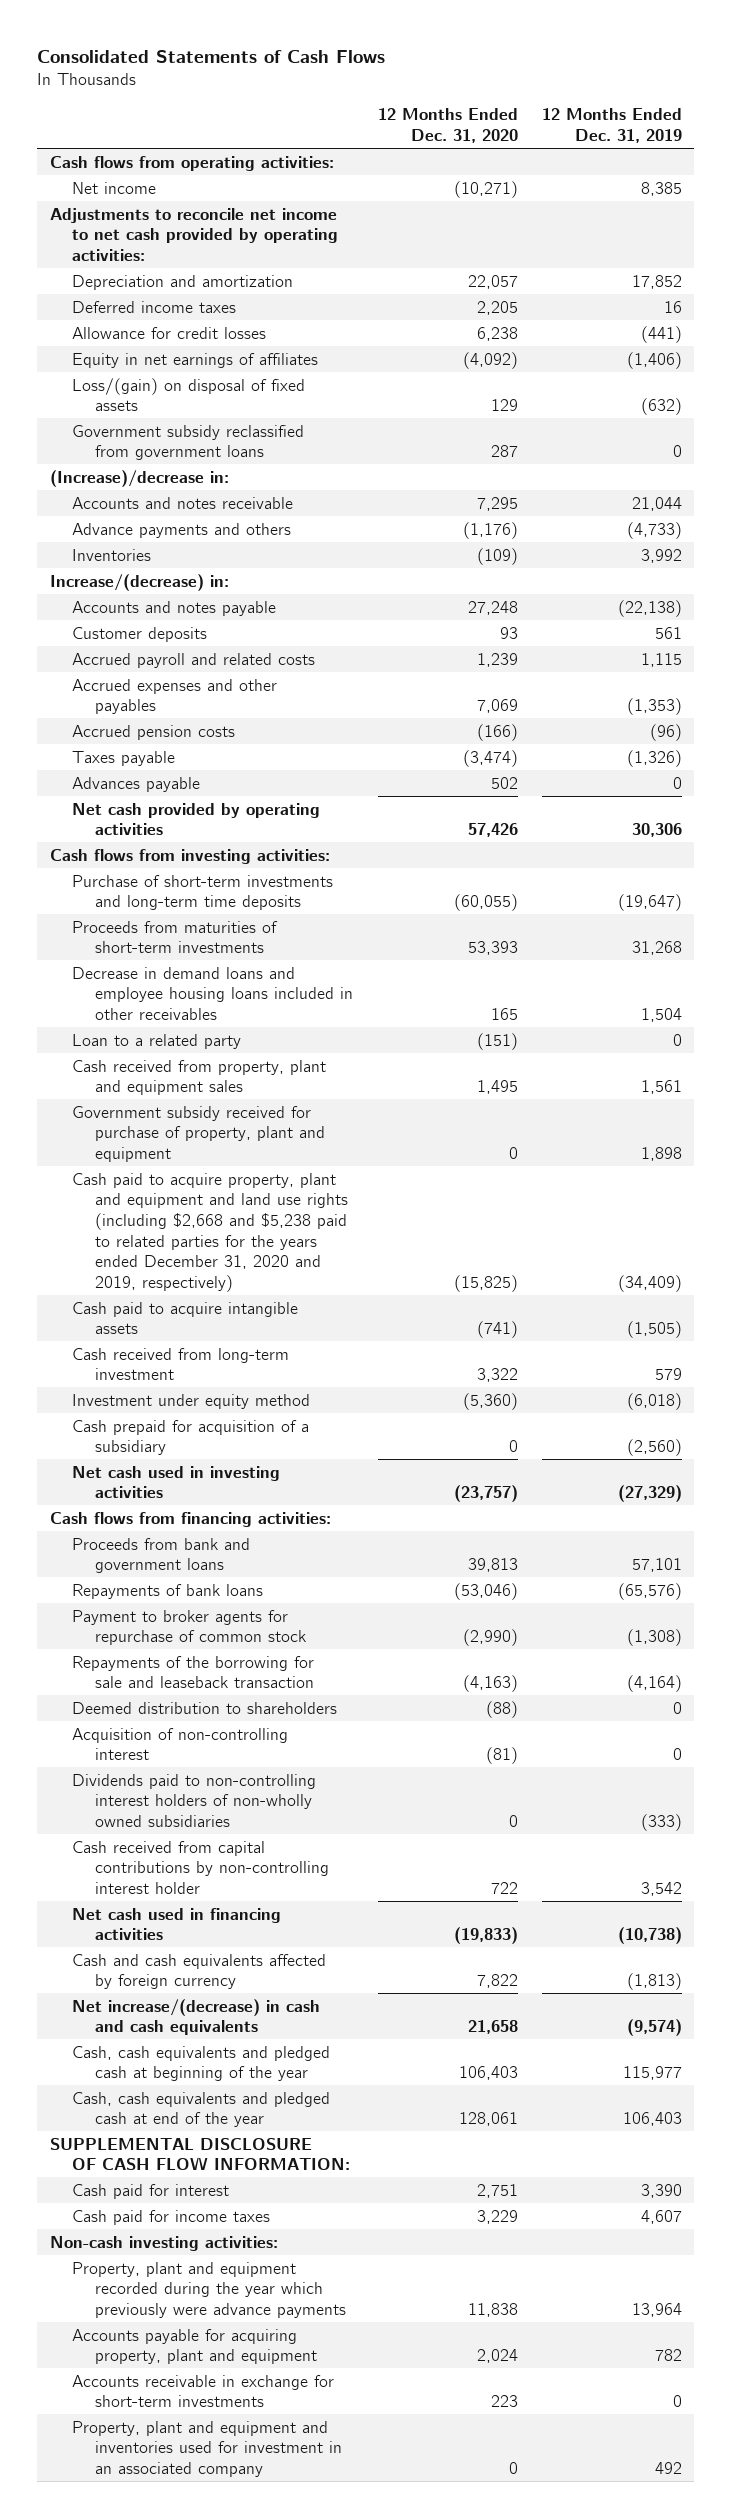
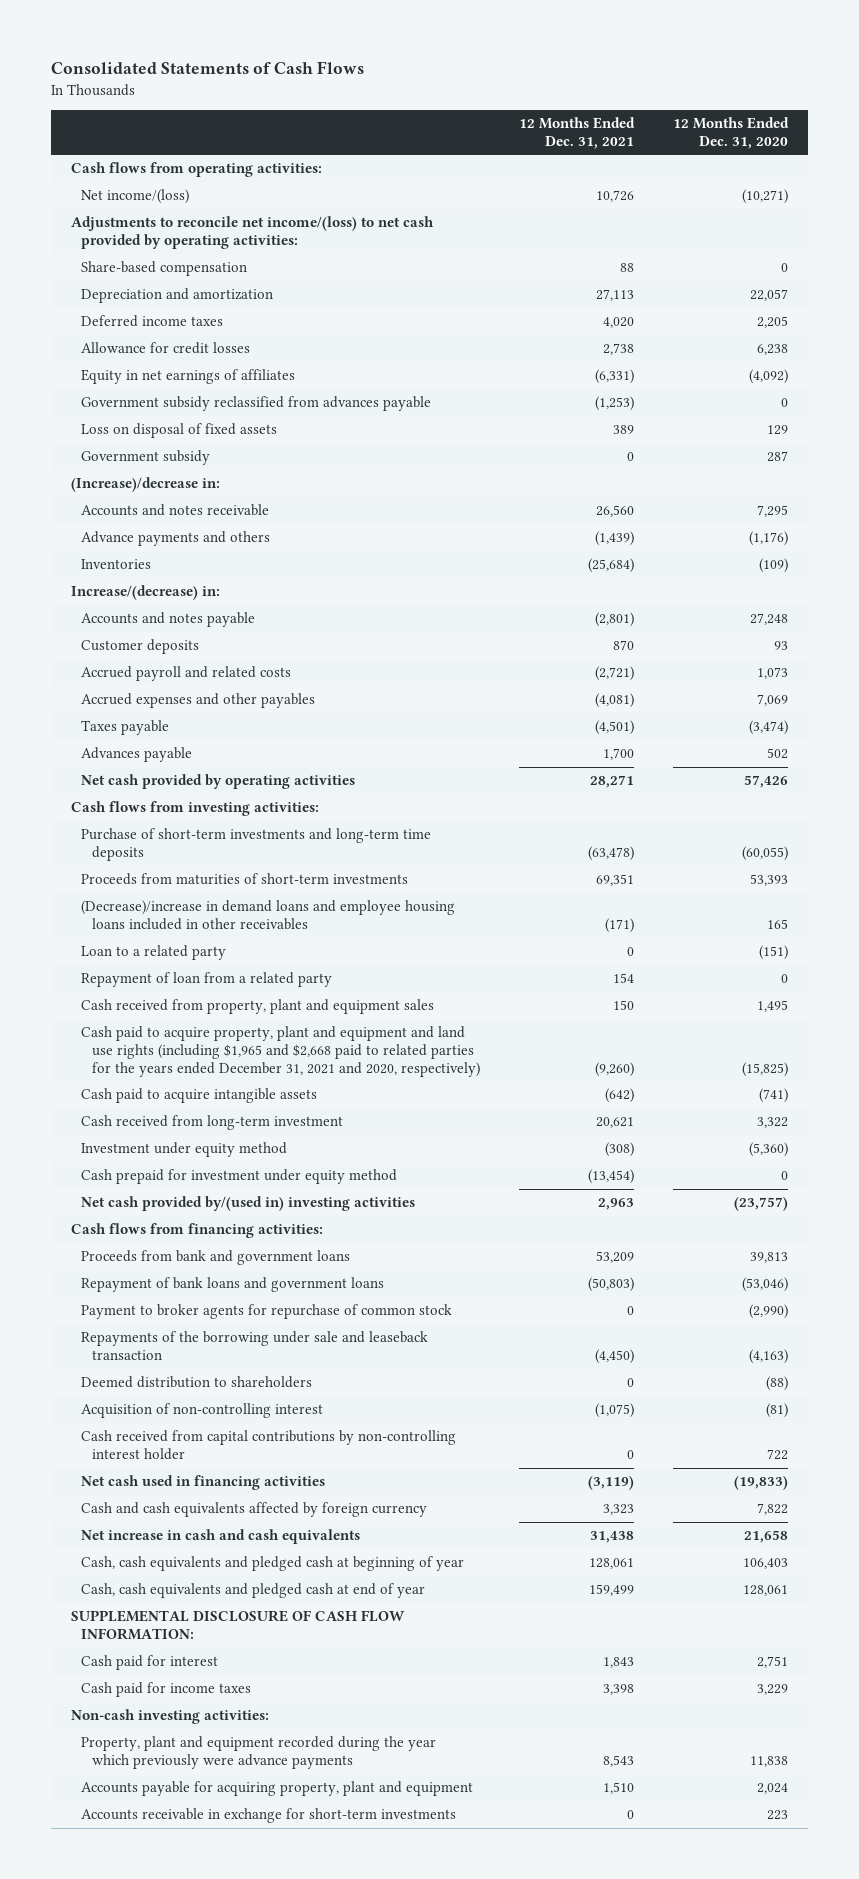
[542,108,683,143] 12 Months Ended Dec. 31, 2019 -> none
none -> [518,117,635,149] 12 Months Ended Dec. 31, 2021
[72,181,157,194] Net income -> [81,189,190,205] Net income/(loss)
[49,207,339,261] Adjustments to reconcile net income to net cash provided by operating activities: -> [70,216,434,250] Adjustments to reconcile net income/(loss) to net cash provided by operating activities:
none -> [81,261,248,277] Share-based compensation
none -> [81,396,432,412] Government subsidy reclassified from advances payable
[72,377,306,412] Loss/(gain) on disposal of fixed assets -> [81,423,278,439] Loss on disposal of fixed assets
[72,424,305,461] Government subsidy reclassified from government loans -> [81,450,211,466] Government subsidy
[476,652,518,667] 1,239 -> [757,667,789,680] 1,073
[72,724,236,740] Accrued pension costs -> none
[72,966,354,1020] Decrease in demand loans and employee housing loans included in other receivables -> [81,900,456,931] (Decrease)/increase in demand loans and employee housing loans included in other receivables
none -> [81,972,333,988] Repayment of loan from a related party
[72,1105,326,1162] Government subsidy received for purchase of property, plant and equipment -> none
[72,1172,349,1292] Cash paid to acquire property, plant and equipment and land use rights (including $2,668 and $5,238 paid to related parties for the years ended December 31, 2020 and 2019, respectively) -> [81,1026,480,1077] Cash paid to acquire property, plant and equipment and land use rights (including $1,965 and $2,668 paid to related parties for the years ended December 31, 2021 and 2020, respectively)
[72,1419,310,1456] Cash prepaid for acquisition of a subsidiary -> [81,1169,398,1185] Cash prepaid for investment under equity method
[72,1465,281,1499] Net cash used in investing activities -> [81,1196,416,1212] Net cash provided by/(used in) investing activities
[72,1583,264,1599] Repayments of bank loans -> [81,1277,385,1293] Repayment of bank loans and government loans
[72,1655,315,1689] Repayments of the borrowing for sale and leaseback transaction -> [81,1331,429,1361] Repayments of the borrowing under sale and leaseback transaction
[72,1773,317,1827] Dividends paid to non-controlling interest holders of non-wholly owned subsidiaries -> none
[72,1998,321,2036] Net increase/(decrease) in cash and cash equivalents -> [81,1529,361,1545] Net increase in cash and cash equivalents
[72,2045,331,2082] Cash, cash equivalents and pledged cash at beginning of the year -> [81,1556,465,1572] Cash, cash equivalents and pledged cash at beginning of year
[72,2091,331,2128] Cash, cash equivalents and pledged cash at end of the year -> [81,1583,426,1599] Cash, cash equivalents and pledged cash at end of year
[72,2420,343,2477] Property, plant and equipment and inventories used for investment in an associated company -> none

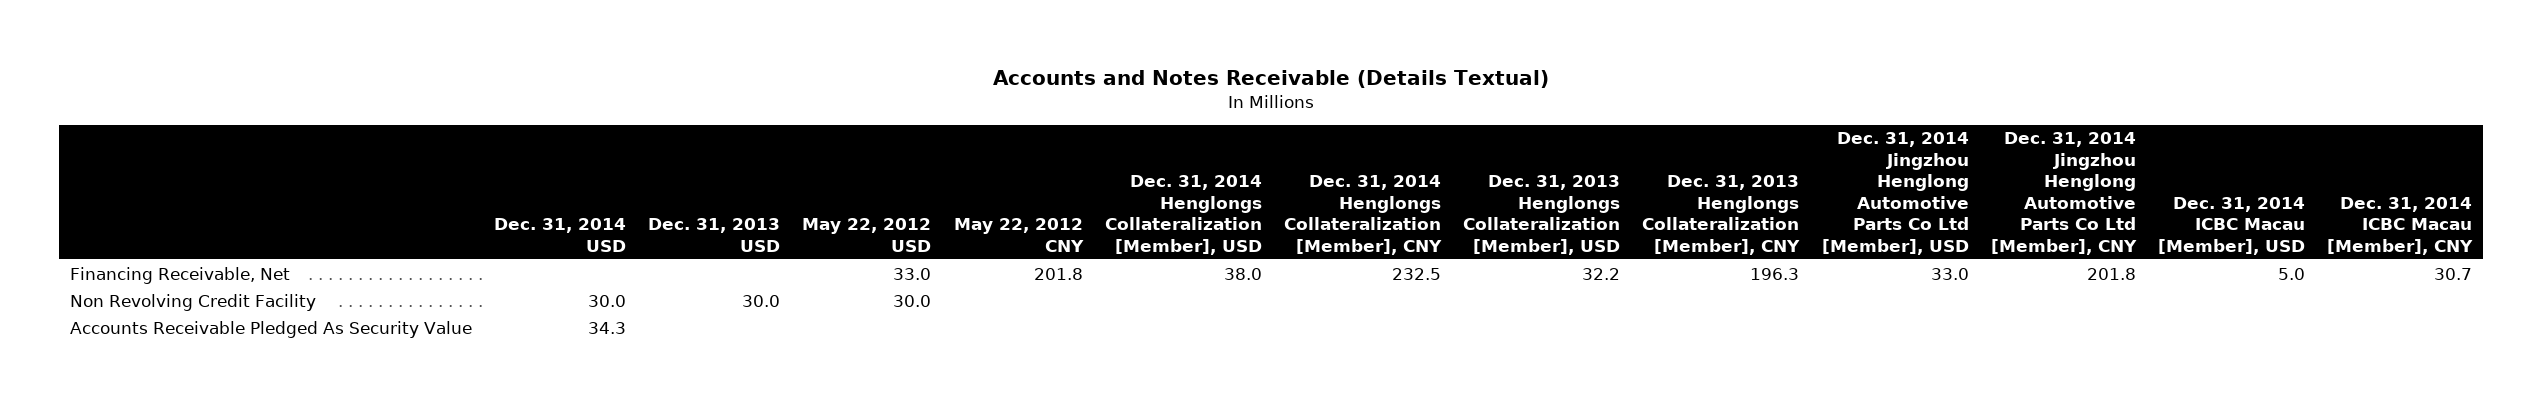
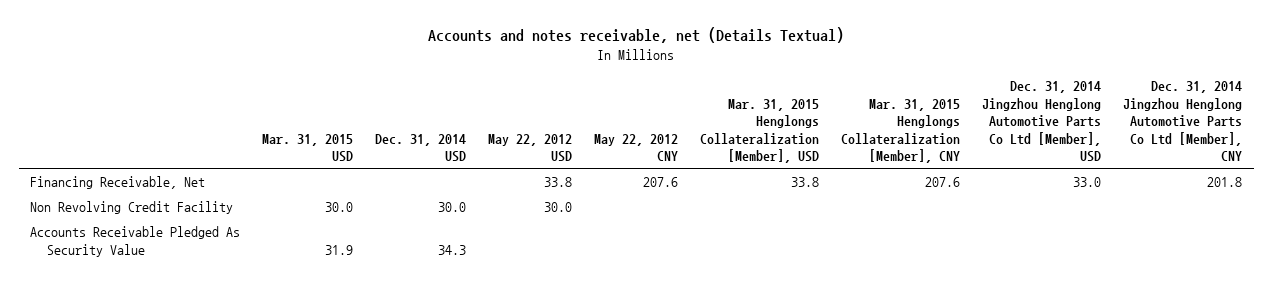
[992,69,1549,88] Accounts and Notes Receivable (Details Textual) -> [428,27,845,44] Accounts and notes receivable, net (Details Textual)
[648,218,781,252] Dec. 31, 2013 USD -> none
[1104,175,1262,255] Dec. 31, 2014 Henglongs Collateralization [Member], USD -> none
[1283,175,1442,255] Dec. 31, 2014 Henglongs Collateralization [Member], CNY -> none
[1463,175,1621,255] Dec. 31, 2013 Henglongs Collateralization [Member], USD -> none
[1642,175,1801,255] Dec. 31, 2013 Henglongs Collateralization [Member], CNY -> none
[2157,196,2305,255] Dec. 31, 2014 ICBC Macau [Member], USD -> none
[2327,196,2474,255] Dec. 31, 2014 ICBC Macau [Member], CNY -> none
none -> [261,133,353,162] Mar. 31, 2015 USD
none -> [700,98,820,163] Mar. 31, 2015 Henglongs Collateralization [Member], USD
none -> [841,98,961,163] Mar. 31, 2015 Henglongs Collateralization [Member], CNY
[893,267,932,280] 33.0 -> [544,177,573,188] 33.8
[1033,267,1083,280] 201.8 -> [643,177,679,188] 207.6

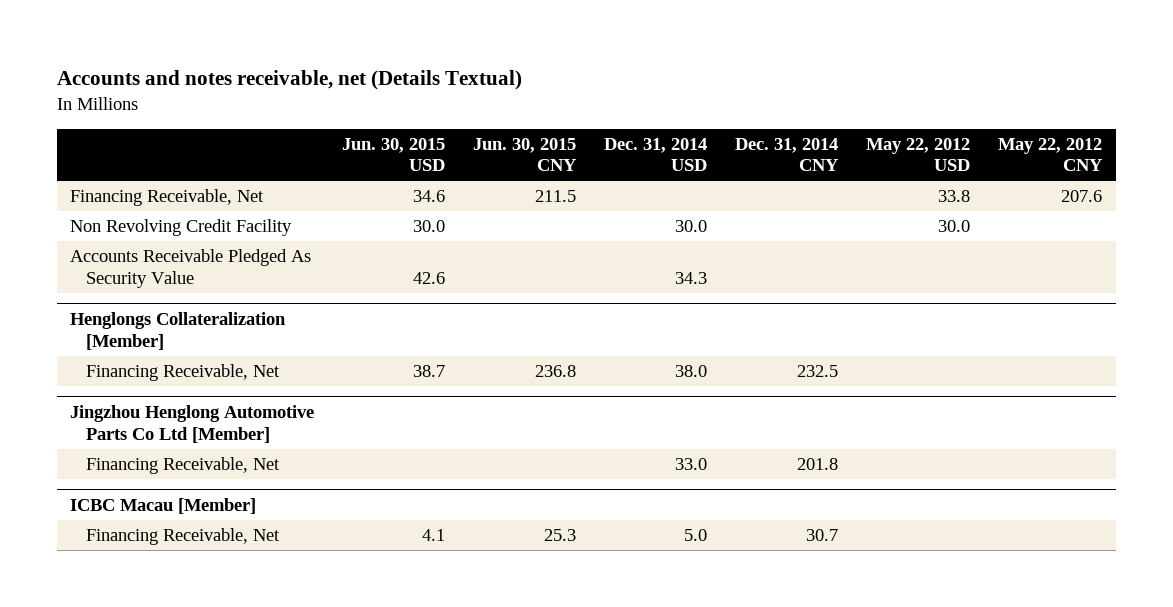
[261,133,353,162] Mar. 31, 2015 USD -> none
[700,98,820,163] Mar. 31, 2015 Henglongs Collateralization [Member], USD -> none
[841,98,961,163] Mar. 31, 2015 Henglongs Collateralization [Member], CNY -> none
[982,81,1102,162] Dec. 31, 2014 Jingzhou Henglong Automotive Parts Co Ltd [Member], USD -> none
[1123,81,1243,161] Dec. 31, 2014 Jingzhou Henglong Automotive Parts Co Ltd [Member], CNY -> none
none -> [342,137,446,172] Jun. 30, 2015 USD
none -> [473,137,578,172] Jun. 30, 2015 CNY
none -> [735,137,840,172] Dec. 31, 2014 CNY
none -> [70,311,287,350] Henglongs Collateralization [Member]
none -> [85,364,280,382] Financing Receivable, Net
none -> [70,404,315,443] Jingzhou Henglong Automotive Parts Co Ltd [Member]
none -> [85,457,280,475] Financing Receivable, Net
none -> [70,497,257,514] ICBC Macau [Member]
none -> [85,528,280,546] Financing Receivable, Net

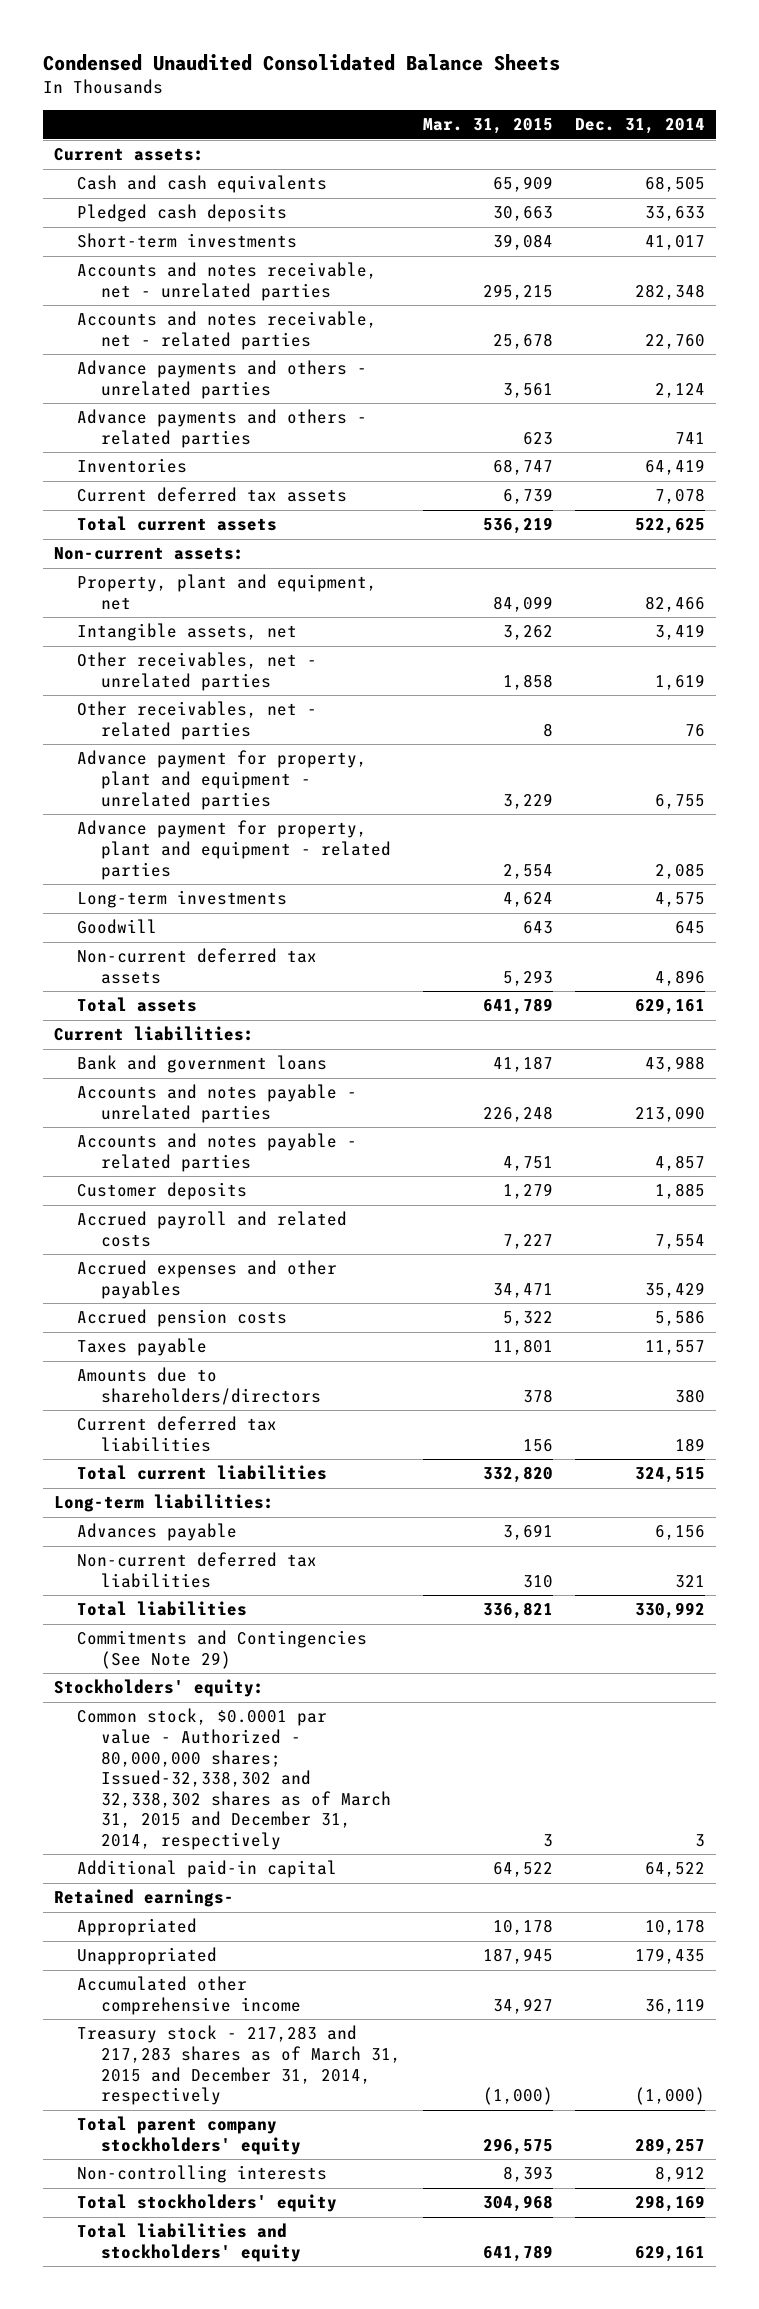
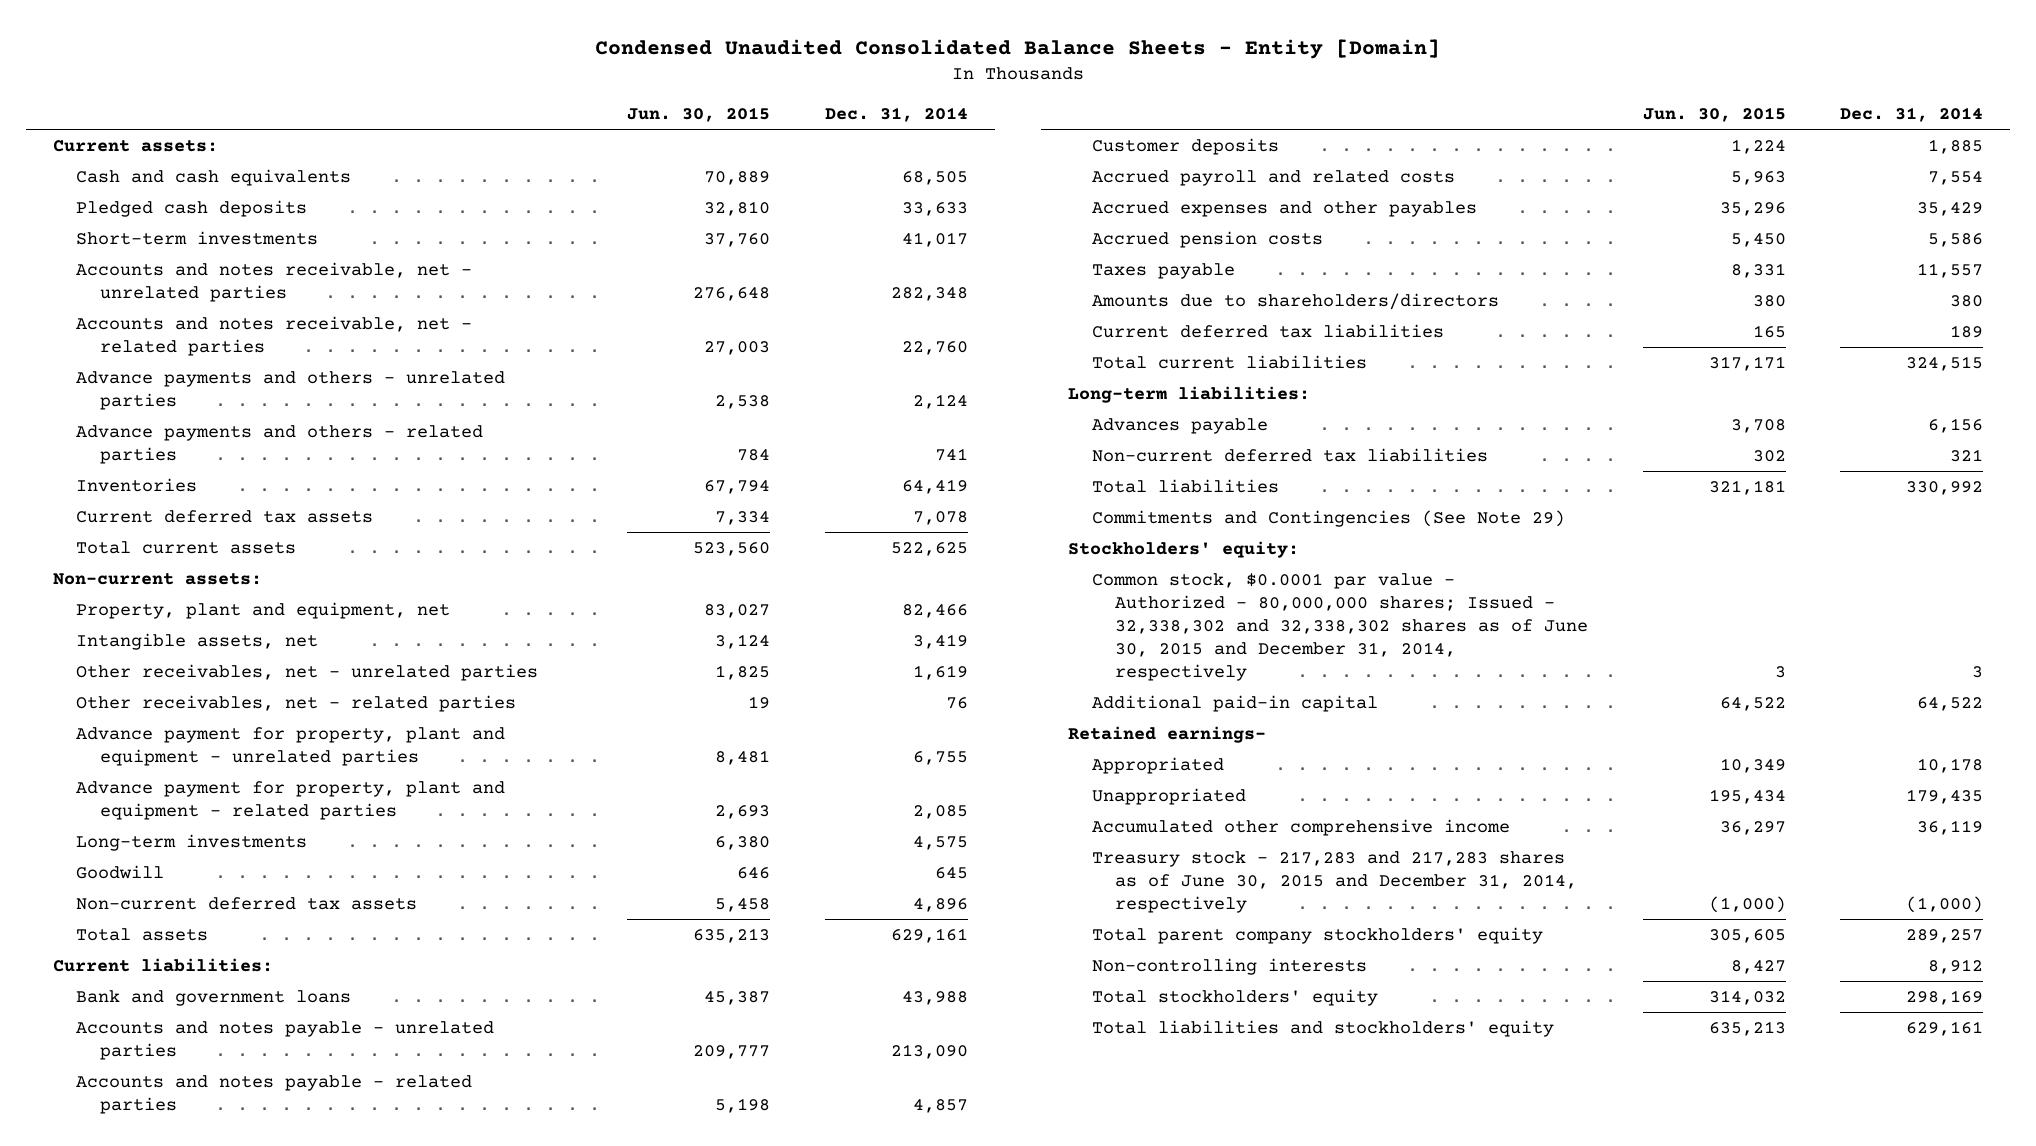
[42,53,560,71] Condensed Unaudited Consolidated Balance Sheets -> [594,39,1440,60] Condensed Unaudited Consolidated Balance Sheets - Entity [Domain]
[422,118,553,135] Mar. 31, 2015 -> none
none -> [627,107,771,123] Jun. 30, 2015
[77,1708,391,1851] Common stock, $0.0001 par value - Authorized - 80,000,000 shares; Issued-32,338,302 and 32,338,302 shares as of March 31, 2015 and December 31, 2014, respectively -> [1091,573,1589,681] Common stock, $0.0001 par value - Authorized - 80,000,000 shares; Issued - 32,338,302 and 32,338,302 shares as of June 30, 2015 and December 31, 2014, respectively
[77,2025,401,2106] Treasury stock - 217,283 and 217,283 shares as of March 31, 2015 and December 31, 2014, respectively -> [1091,851,1578,913] Treasury stock - 217,283 and 217,283 shares as of June 30, 2015 and December 31, 2014, respectively

